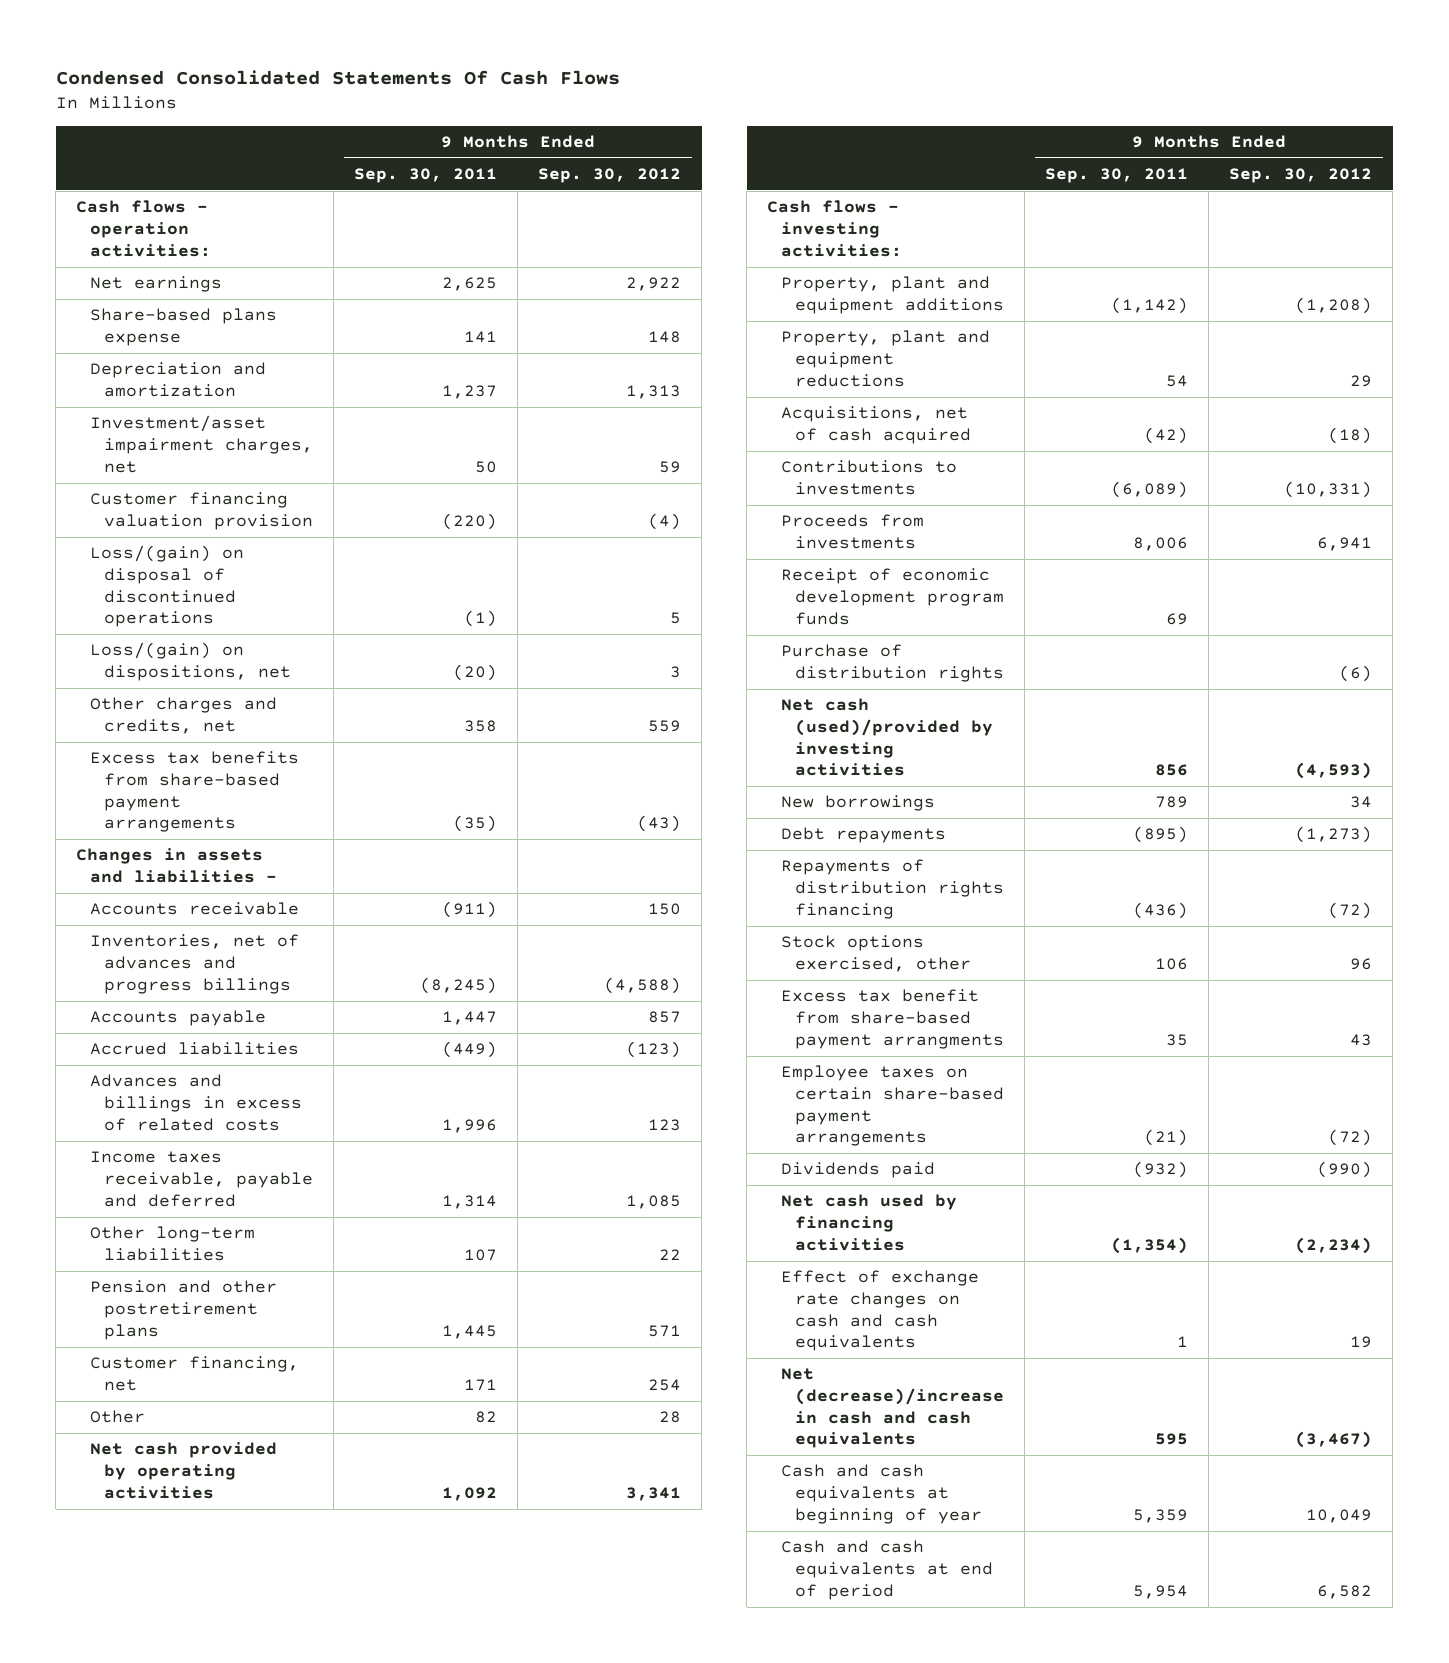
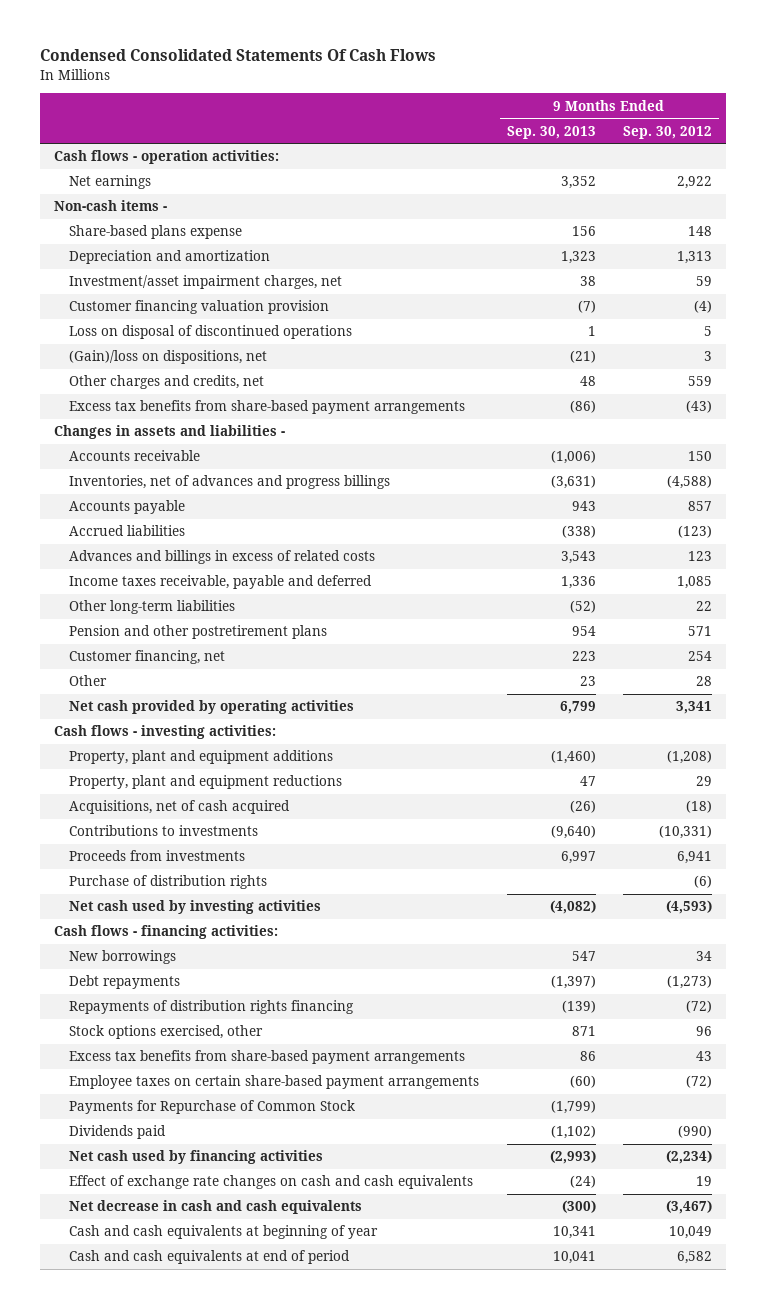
[354,168,498,184] Sep. 30, 2011 -> none
none -> [506,125,596,139] Sep. 30, 2013
none -> [53,200,167,212] Non-cash items -
[90,545,245,628] Loss/(gain) on disposal of discontinued operations -> [68,325,352,340] Loss on disposal of discontinued operations
[90,642,292,682] Loss/(gain) on dispositions, net -> [68,350,267,365] (Gain)/loss on dispositions, net
[781,568,1005,625] Receipt of economic development program funds -> none
[781,698,994,777] Net cash (used)/provided by investing activities -> [68,900,321,915] Net cash used by investing activities
none -> [53,925,278,940] Cash flows - financing activities:
[781,989,1005,1049] Excess tax benefit from share-based payment arrangments -> [68,1050,465,1065] Excess tax benefits from share-based payment arrangements
none -> [68,1100,355,1115] Payments for Repurchase of Common Stock
[781,1368,1005,1449] Net (decrease)/increase in cash and cash equivalents -> [68,1200,362,1215] Net decrease in cash and cash equivalents

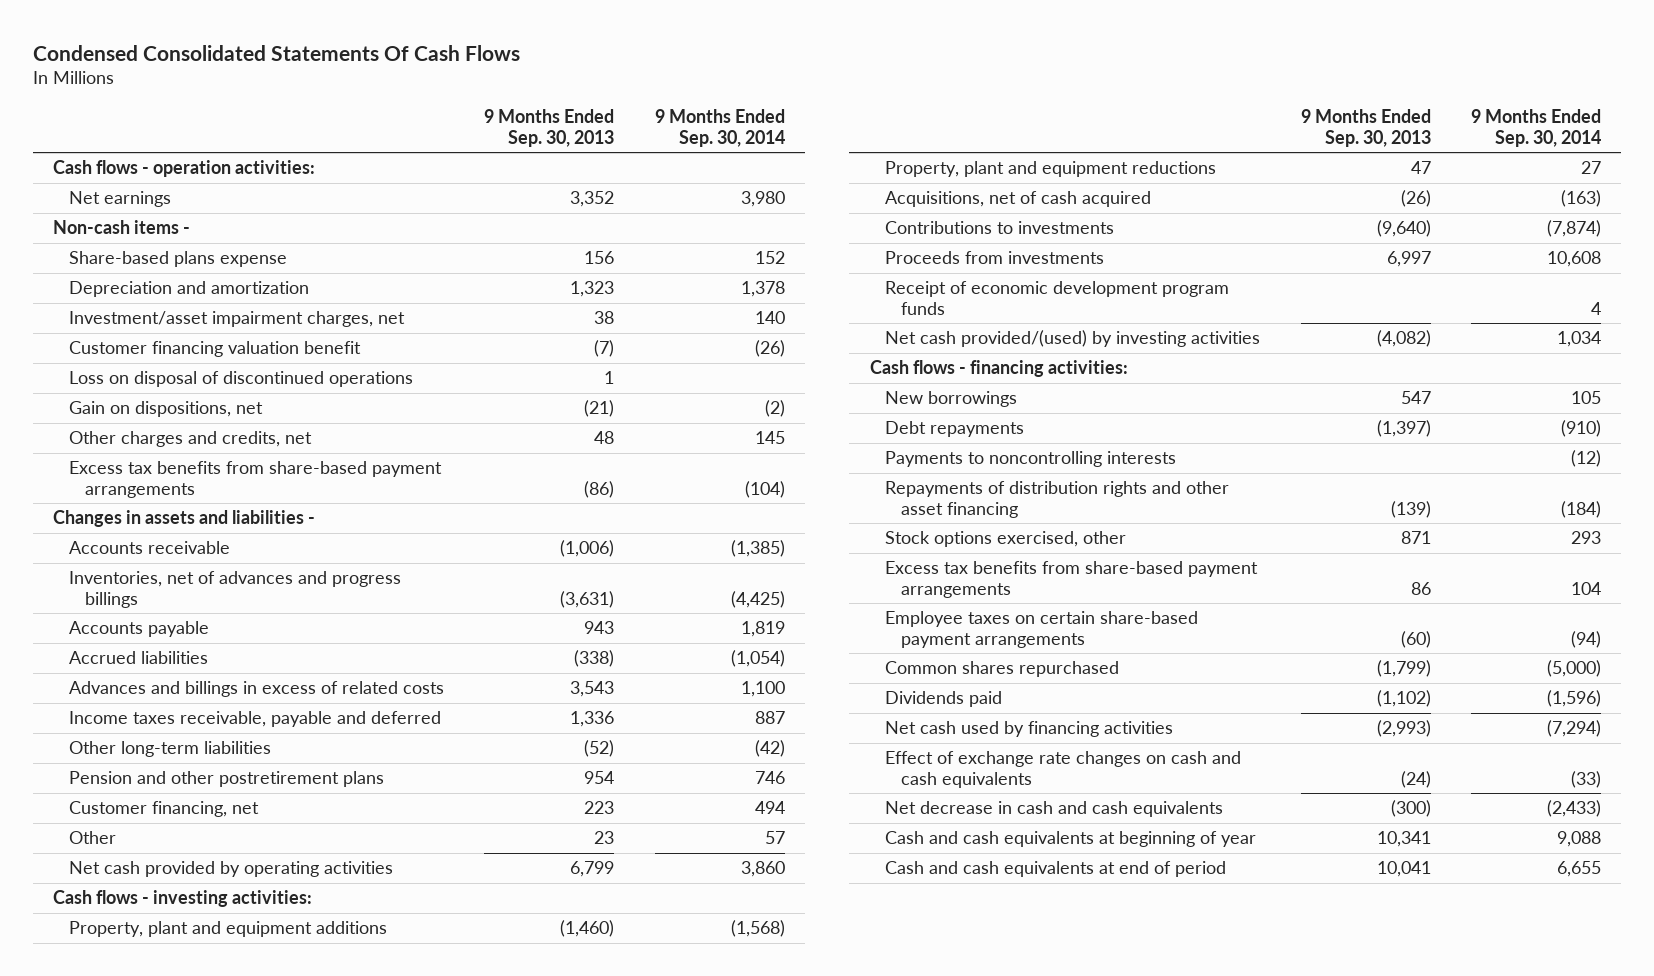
[623,125,713,139] Sep. 30, 2012 -> none
none -> [654,109,785,147] 9 Months Ended Sep. 30, 2014
[68,300,329,315] Customer financing valuation provision -> [68,341,361,358] Customer financing valuation benefit
[68,350,267,365] (Gain)/loss on dispositions, net -> [68,401,263,418] Gain on dispositions, net
[68,875,267,890] Purchase of distribution rights -> none
none -> [885,281,1230,315] Receipt of economic development program funds
[68,900,321,915] Net cash used by investing activities -> [885,330,1261,348] Net cash provided/(used) by investing activities
none -> [885,451,1177,468] Payments to noncontrolling interests
[68,1000,354,1015] Repayments of distribution rights financing -> [885,481,1230,518] Repayments of distribution rights and other asset financing
[68,1100,355,1115] Payments for Repurchase of Common Stock -> [885,661,1120,678] Common shares repurchased

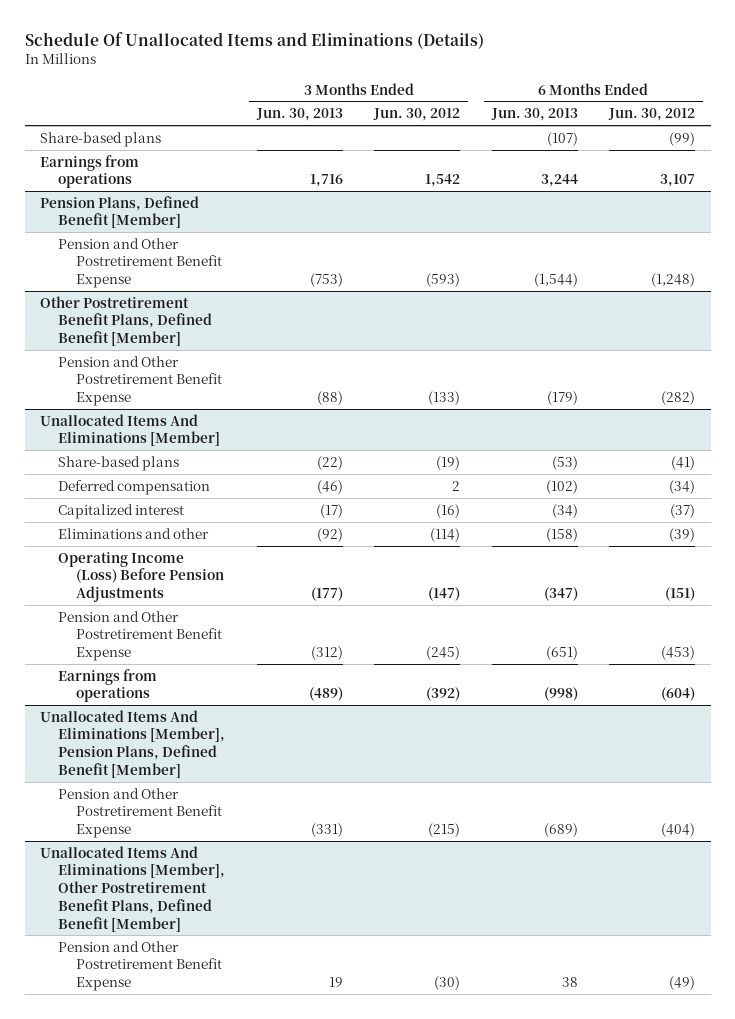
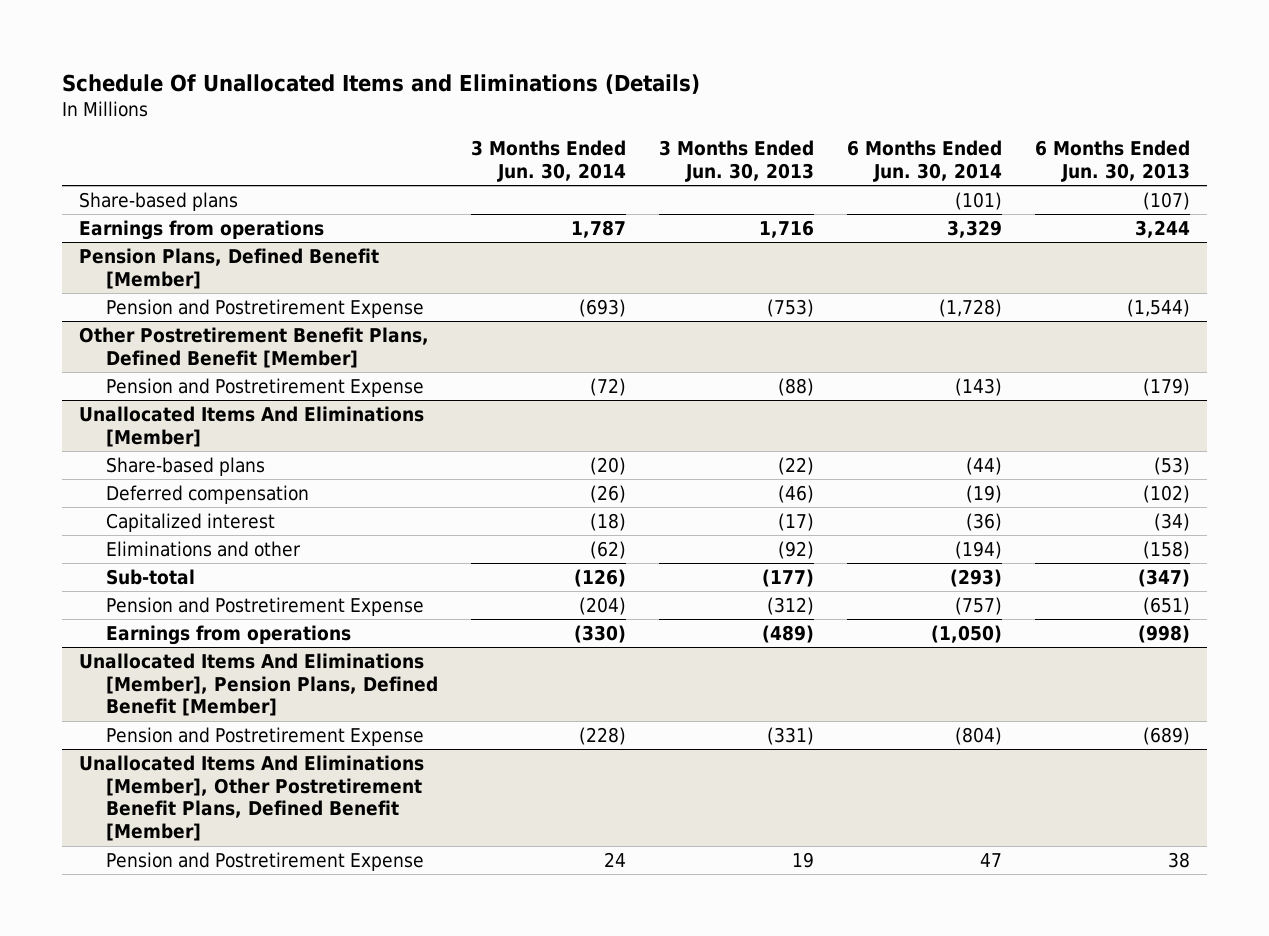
[373,108,461,122] Jun. 30, 2012 -> none
[607,108,695,122] Jun. 30, 2012 -> none
none -> [470,140,626,182] 3 Months Ended Jun. 30, 2014
none -> [846,140,1002,182] 6 Months Ended Jun. 30, 2014
[58,237,223,289] Pension and Other Postretirement Benefit Expense -> [105,298,424,318] Pension and Postretirement Expense
[58,355,223,407] Pension and Other Postretirement Benefit Expense -> [105,377,424,397] Pension and Postretirement Expense
[58,551,225,603] Operating Income (Loss) Before Pension Adjustments -> [105,568,195,585] Sub-total
[58,610,223,662] Pension and Other Postretirement Benefit Expense -> [105,596,424,616] Pension and Postretirement Expense
[58,787,223,839] Pension and Other Postretirement Benefit Expense -> [105,726,424,746] Pension and Postretirement Expense
[58,940,223,992] Pension and Other Postretirement Benefit Expense -> [105,851,424,871] Pension and Postretirement Expense

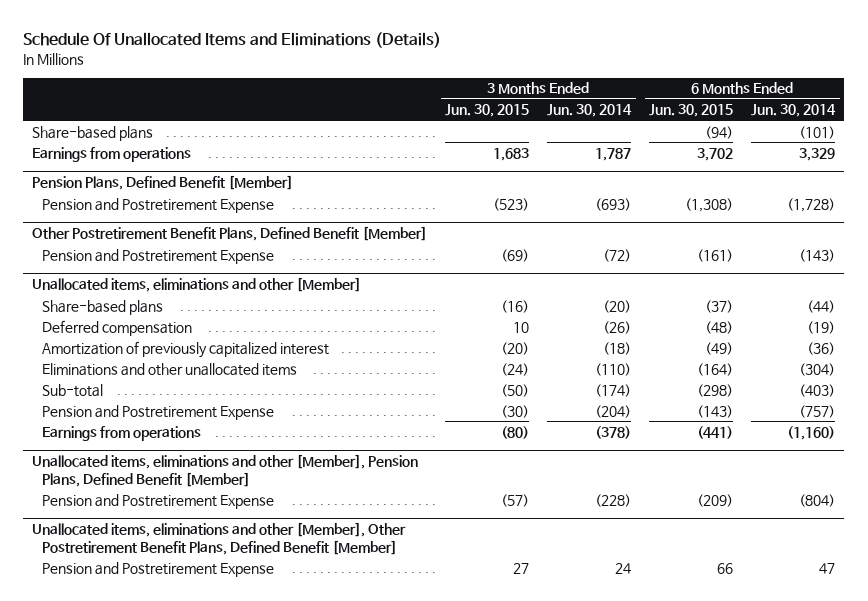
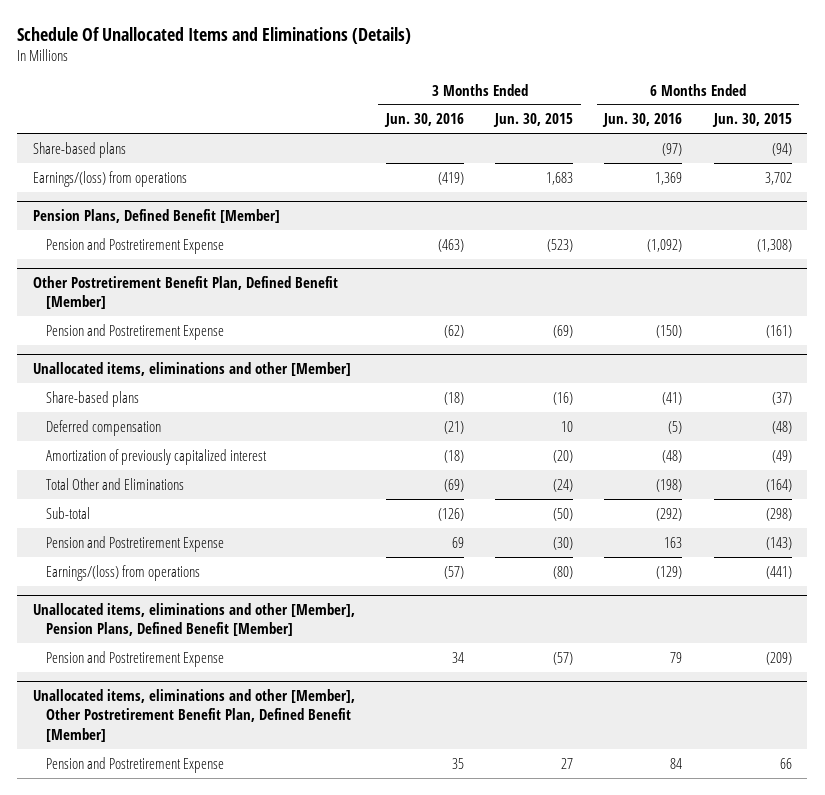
[547,104,633,118] Jun. 30, 2014 -> none
[751,104,837,118] Jun. 30, 2014 -> none
none -> [384,113,465,128] Jun. 30, 2016
none -> [602,113,683,128] Jun. 30, 2016
[32,146,192,162] Earnings from operations -> [32,170,187,187] Earnings/(loss) from operations
[32,226,428,242] Other Postretirement Benefit Plans, Defined Benefit [Member] -> [32,276,338,310] Other Postretirement Benefit Plan, Defined Benefit [Member]
[42,362,298,376] Eliminations and other unallocated items -> [46,477,185,490] Total Other and Eliminations
[42,425,202,441] Earnings from operations -> [46,564,201,581] Earnings/(loss) from operations
[32,522,407,555] Unallocated items, eliminations and other [Member], Other Postretirement Benefit Plans, Defined Benefit [Member] -> [32,689,355,742] Unallocated items, eliminations and other [Member], Other Postretirement Benefit Plan, Defined Benefit [Member]

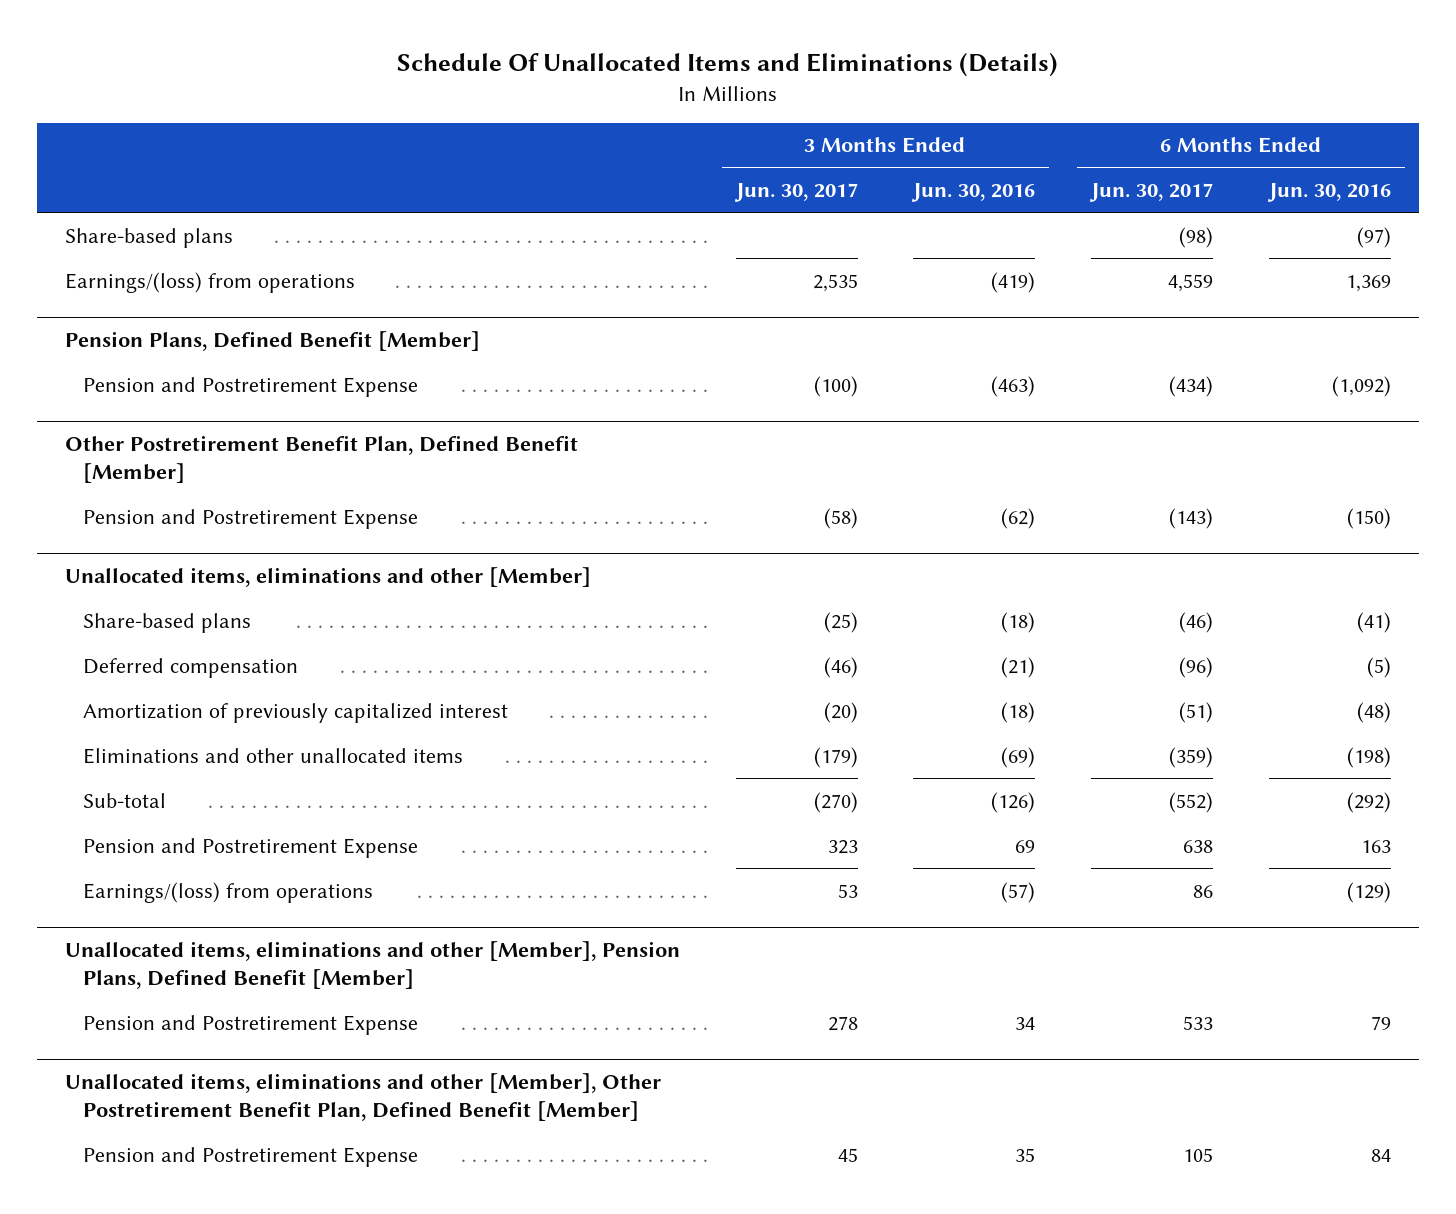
[493,113,574,128] Jun. 30, 2015 -> none
[711,113,792,128] Jun. 30, 2015 -> none
none -> [733,183,858,203] Jun. 30, 2017
none -> [1089,183,1214,203] Jun. 30, 2017
[46,477,185,490] Total Other and Eliminations -> [82,747,463,764] Eliminations and other unallocated items

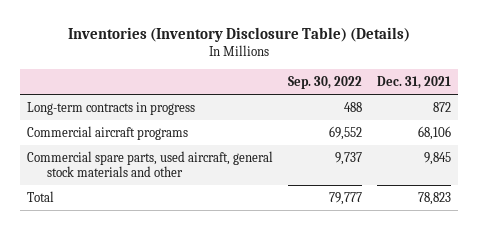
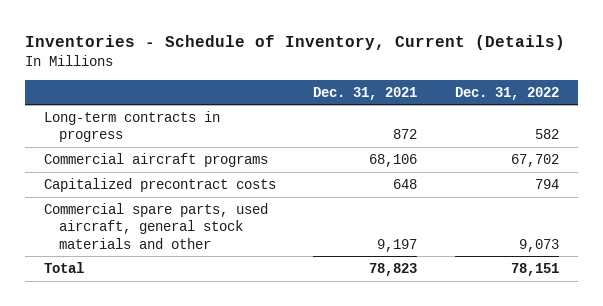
[67,27,410,43] Inventories (Inventory Disclosure Table) (Details) -> [25,34,566,50] Inventories - Schedule of Inventory, Current (Details)
[287,75,362,89] Sep. 30, 2022 -> none
none -> [454,86,559,100] Dec. 31, 2022
none -> [43,177,276,192] Capitalized precontract costs
[423,151,451,165] 9,845 -> [377,238,418,252] 9,197

